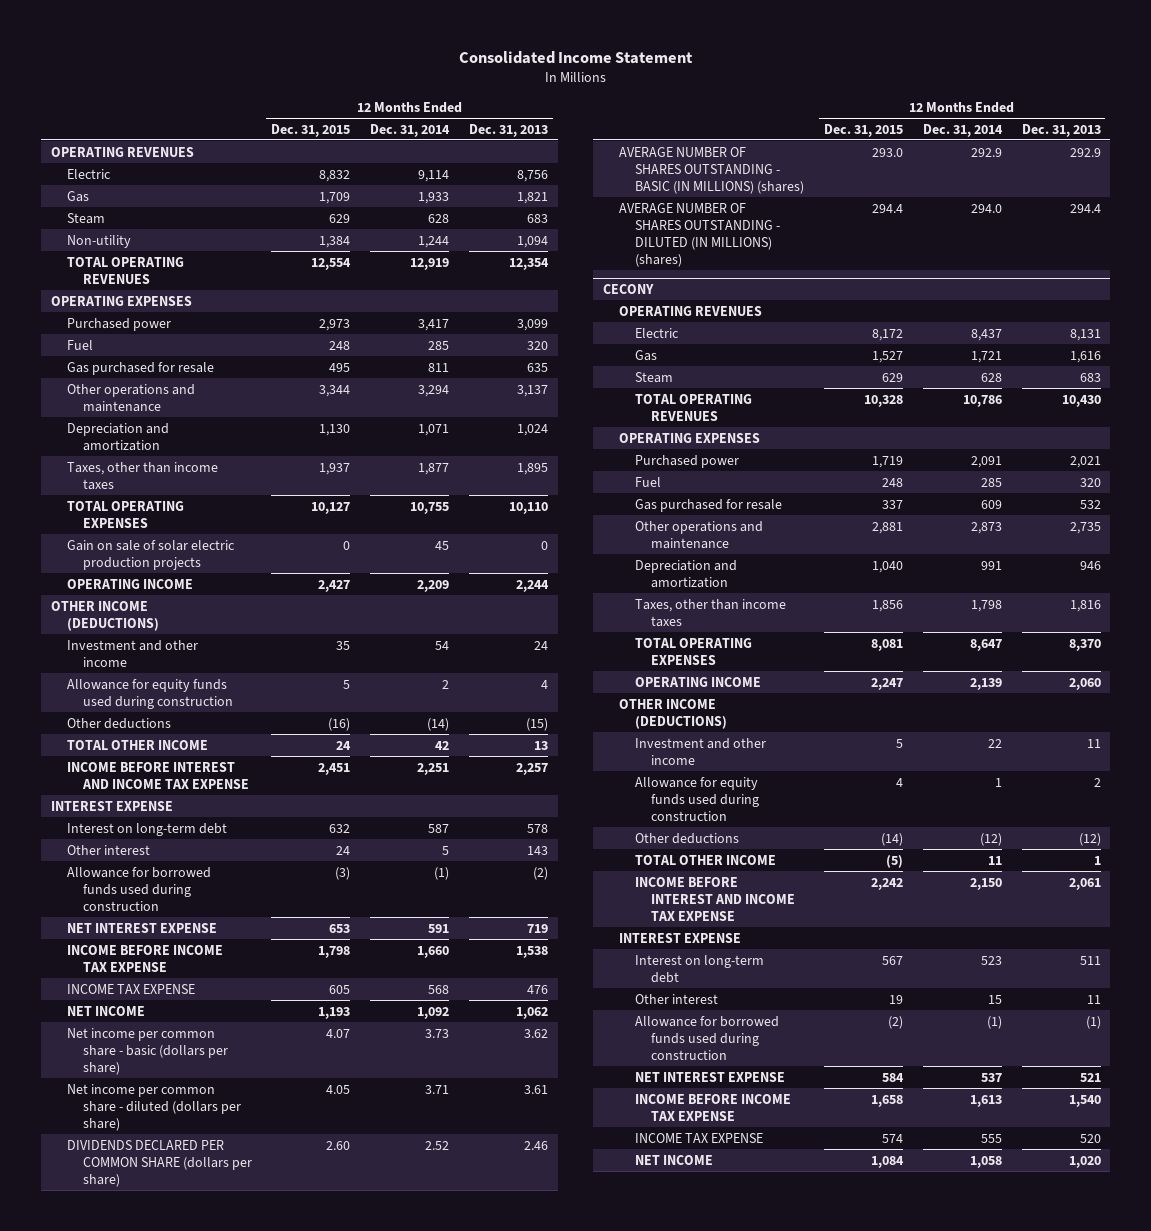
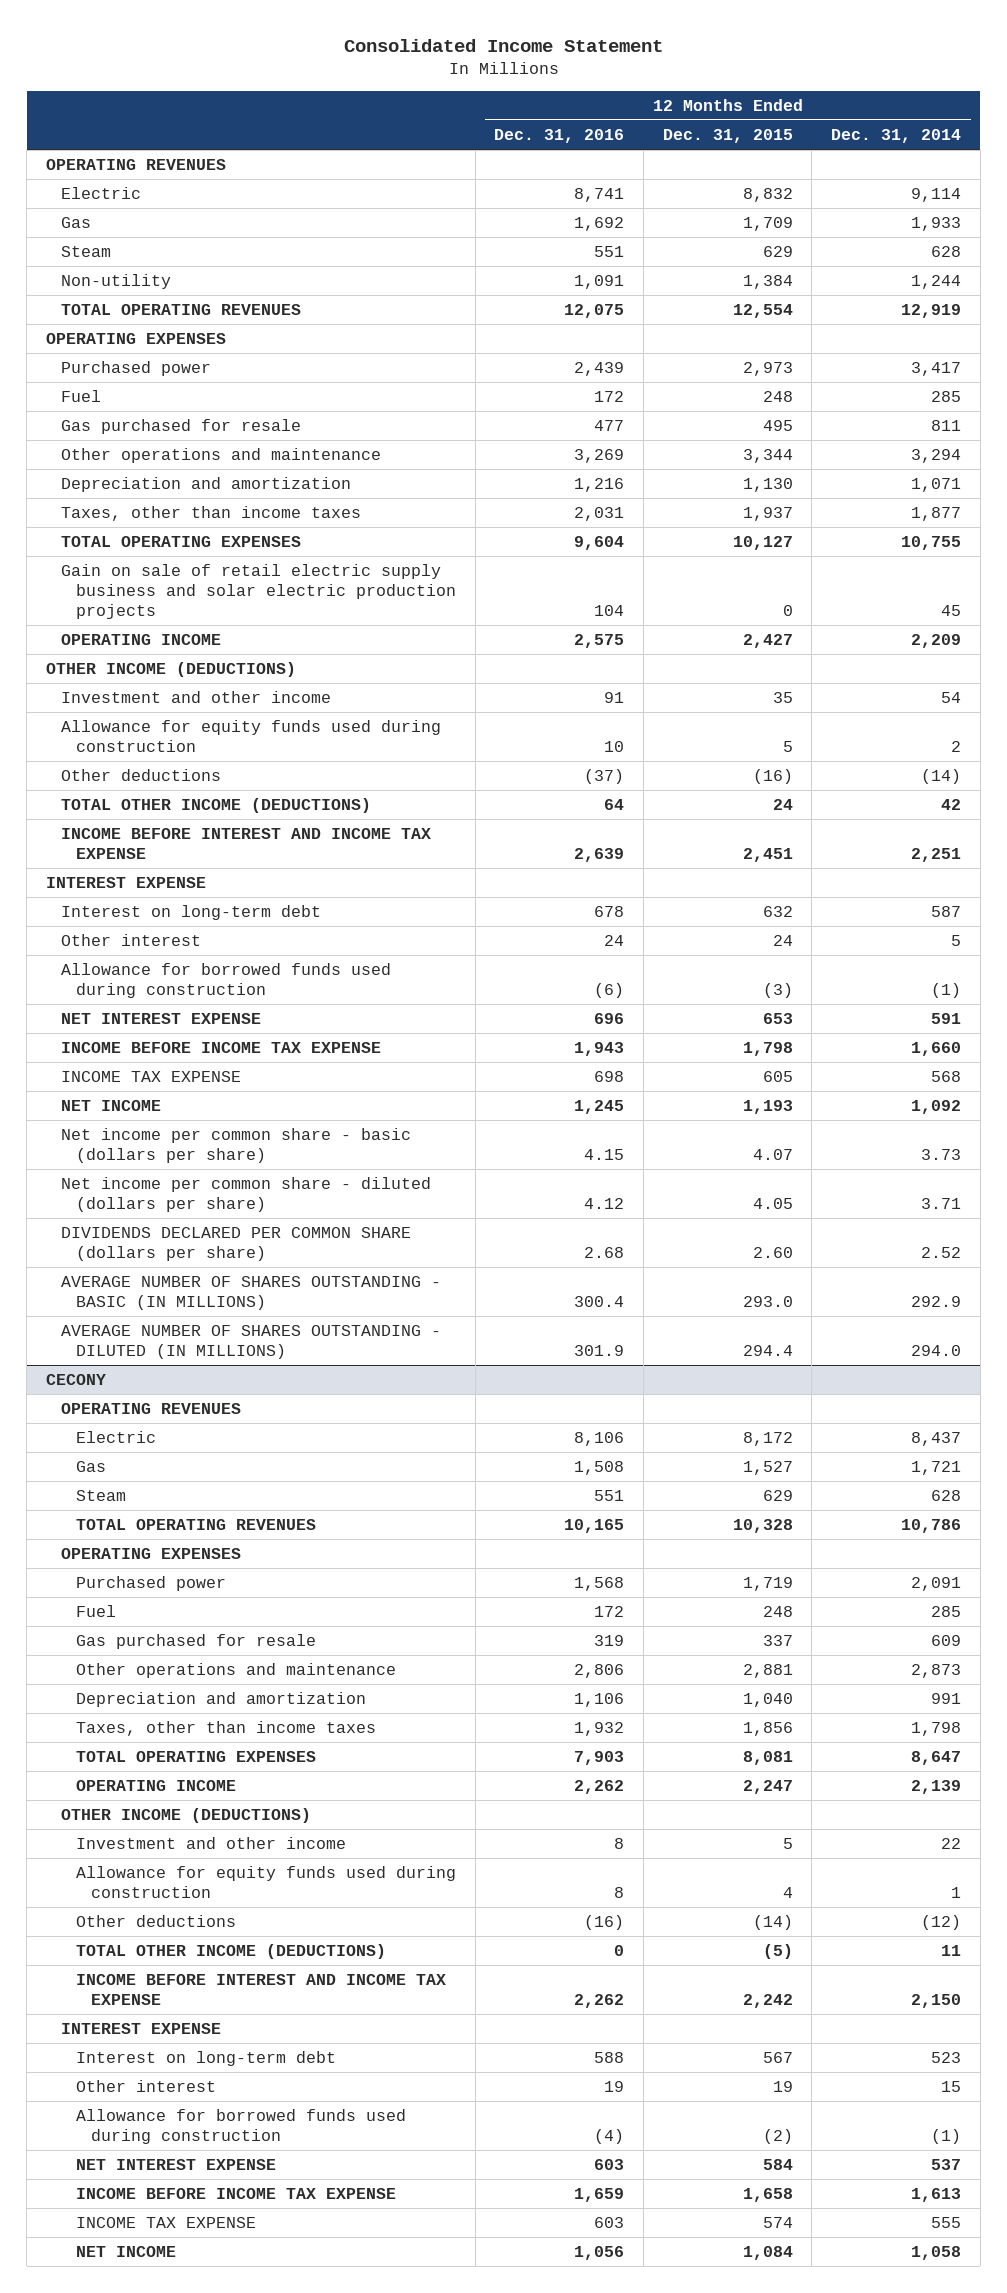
[469,123,549,137] Dec. 31, 2013 -> none
none -> [494,128,625,143] Dec. 31, 2016
[66,539,235,570] Gain on sale of solar electric production projects -> [60,564,456,619] Gain on sale of retail electric supply business and solar electric production projects
[66,739,208,750] TOTAL OTHER INCOME -> [60,798,371,814] TOTAL OTHER INCOME (DEDUCTIONS)
[619,146,804,194] AVERAGE NUMBER OF SHARES OUTSTANDING - BASIC (IN MILLIONS) (shares) -> [60,1276,441,1310] AVERAGE NUMBER OF SHARES OUTSTANDING - BASIC (IN MILLIONS)
[619,202,780,267] AVERAGE NUMBER OF SHARES OUTSTANDING - DILUTED (IN MILLIONS) (shares) -> [60,1325,441,1359] AVERAGE NUMBER OF SHARES OUTSTANDING - DILUTED (IN MILLIONS)
[634,854,776,865] TOTAL OTHER INCOME -> [75,1944,386,1960] TOTAL OTHER INCOME (DEDUCTIONS)

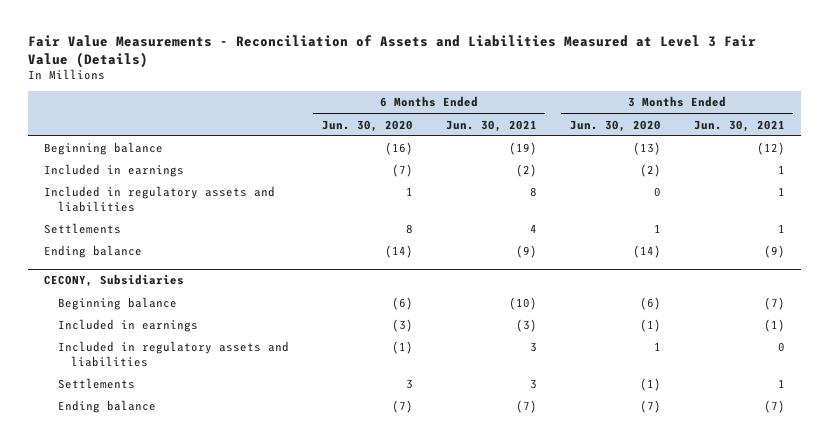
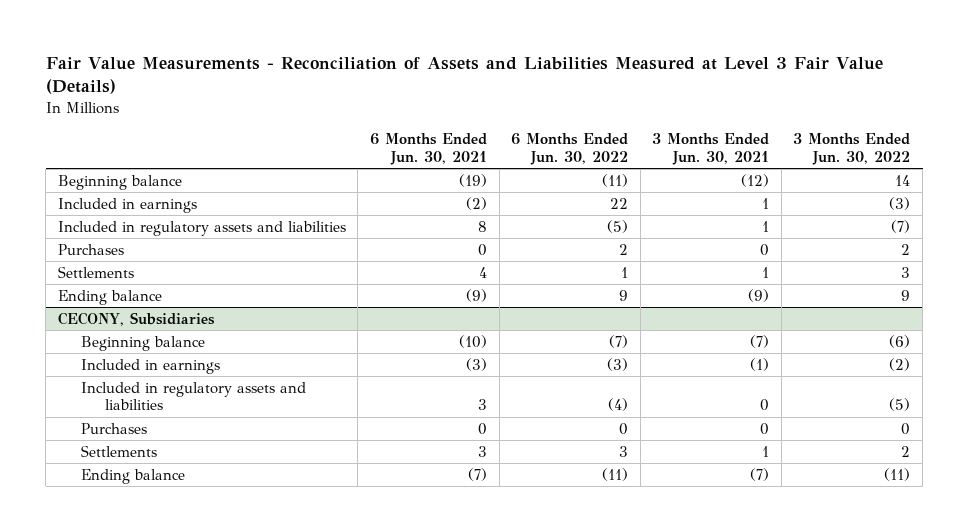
[321,119,413,132] Jun. 30, 2020 -> none
[569,119,661,132] Jun. 30, 2020 -> none
none -> [511,133,629,166] 6 Months Ended Jun. 30, 2022
none -> [793,133,911,166] 3 Months Ended Jun. 30, 2022
none -> [57,243,124,255] Purchases
none -> [81,422,148,434] Purchases

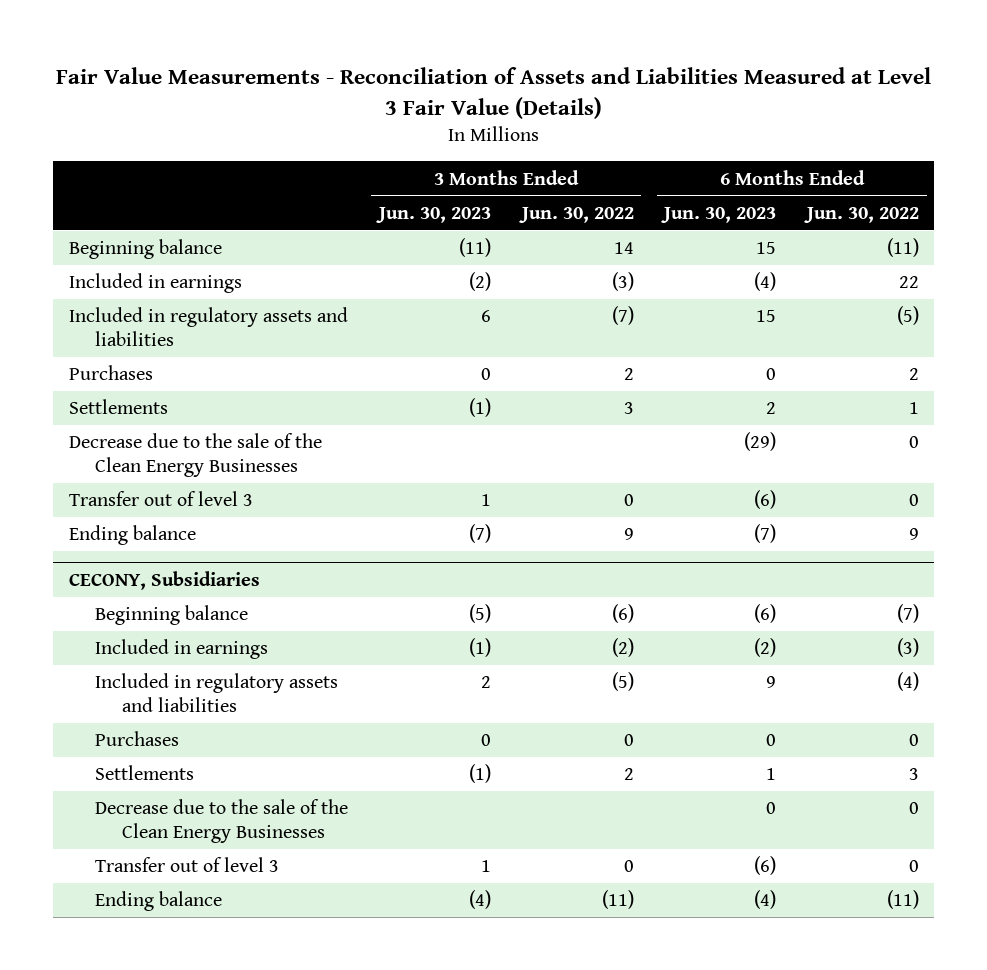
[370,133,488,166] 6 Months Ended Jun. 30, 2021 -> none
[652,133,770,166] 3 Months Ended Jun. 30, 2021 -> none
none -> [375,206,491,223] Jun. 30, 2023
none -> [661,206,777,223] Jun. 30, 2023
none -> [68,433,322,477] Decrease due to the sale of the Clean Energy Businesses
none -> [68,491,253,507] Transfer out of level 3
none -> [95,799,349,843] Decrease due to the sale of the Clean Energy Businesses
none -> [95,857,280,873] Transfer out of level 3

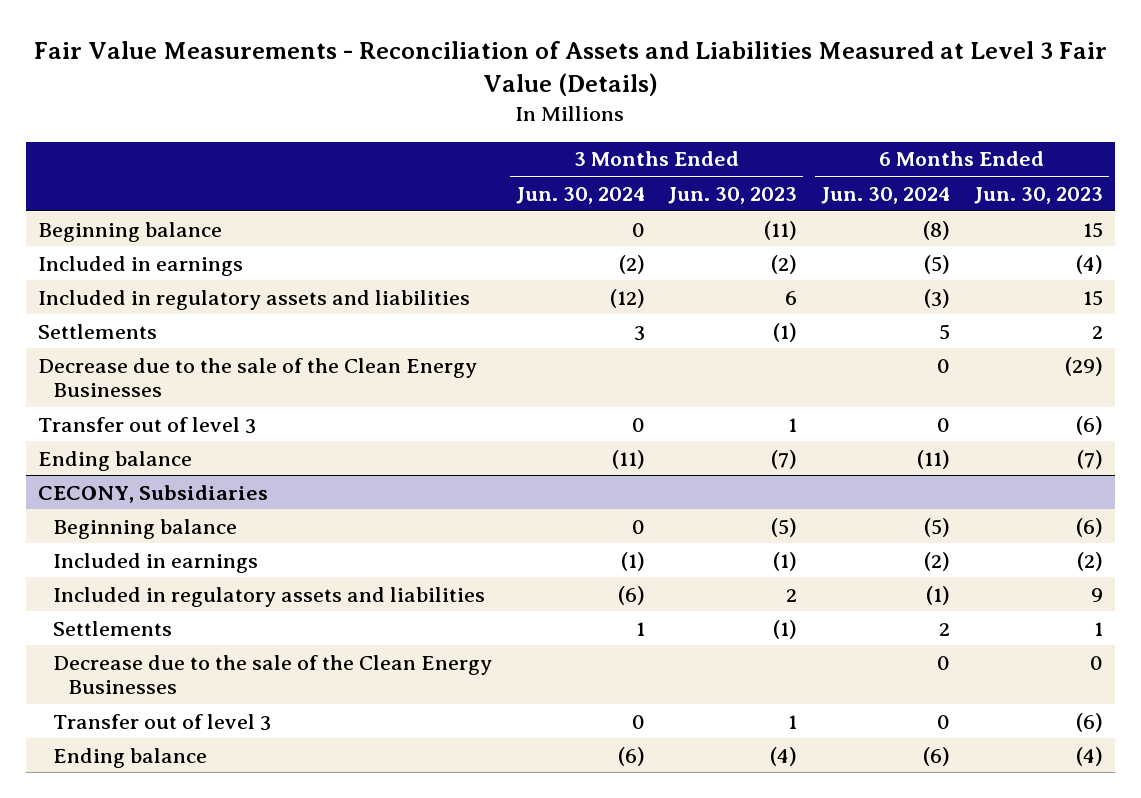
[518,206,634,223] Jun. 30, 2022 -> none
[803,206,919,223] Jun. 30, 2022 -> none
none -> [515,186,645,204] Jun. 30, 2024
none -> [821,186,951,204] Jun. 30, 2024
[68,365,153,381] Purchases -> none
[95,731,180,747] Purchases -> none

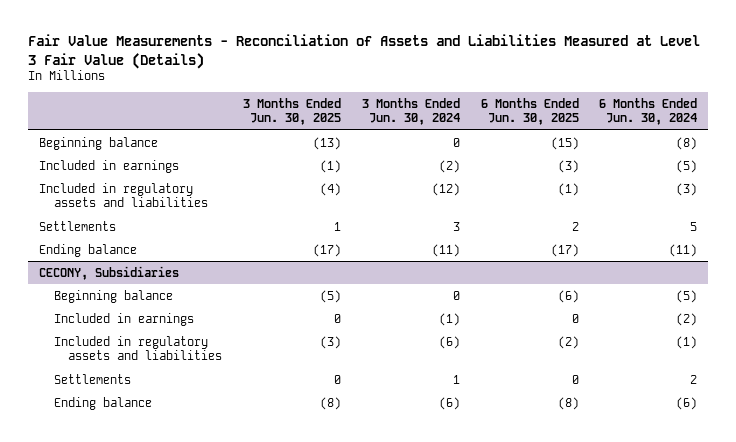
[668,186,798,204] Jun. 30, 2023 -> none
[973,186,1103,204] Jun. 30, 2023 -> none
none -> [243,97,342,126] 3 Months Ended Jun. 30, 2025
none -> [480,97,579,126] 6 Months Ended Jun. 30, 2025
[37,357,477,398] Decrease due to the sale of the Clean Energy Businesses -> none
[37,416,256,434] Transfer out of level 3 -> none
[53,654,493,695] Decrease due to the sale of the Clean Energy Businesses -> none
[53,713,272,731] Transfer out of level 3 -> none

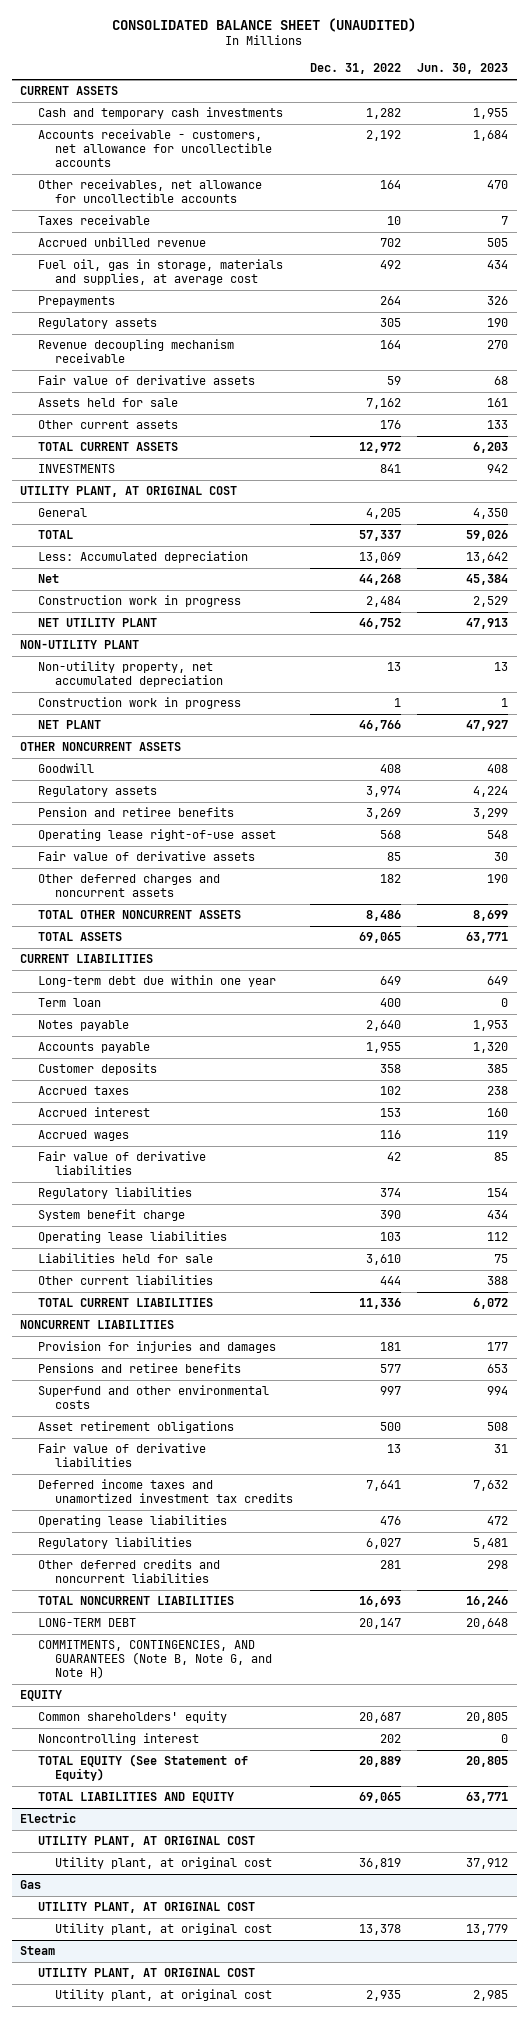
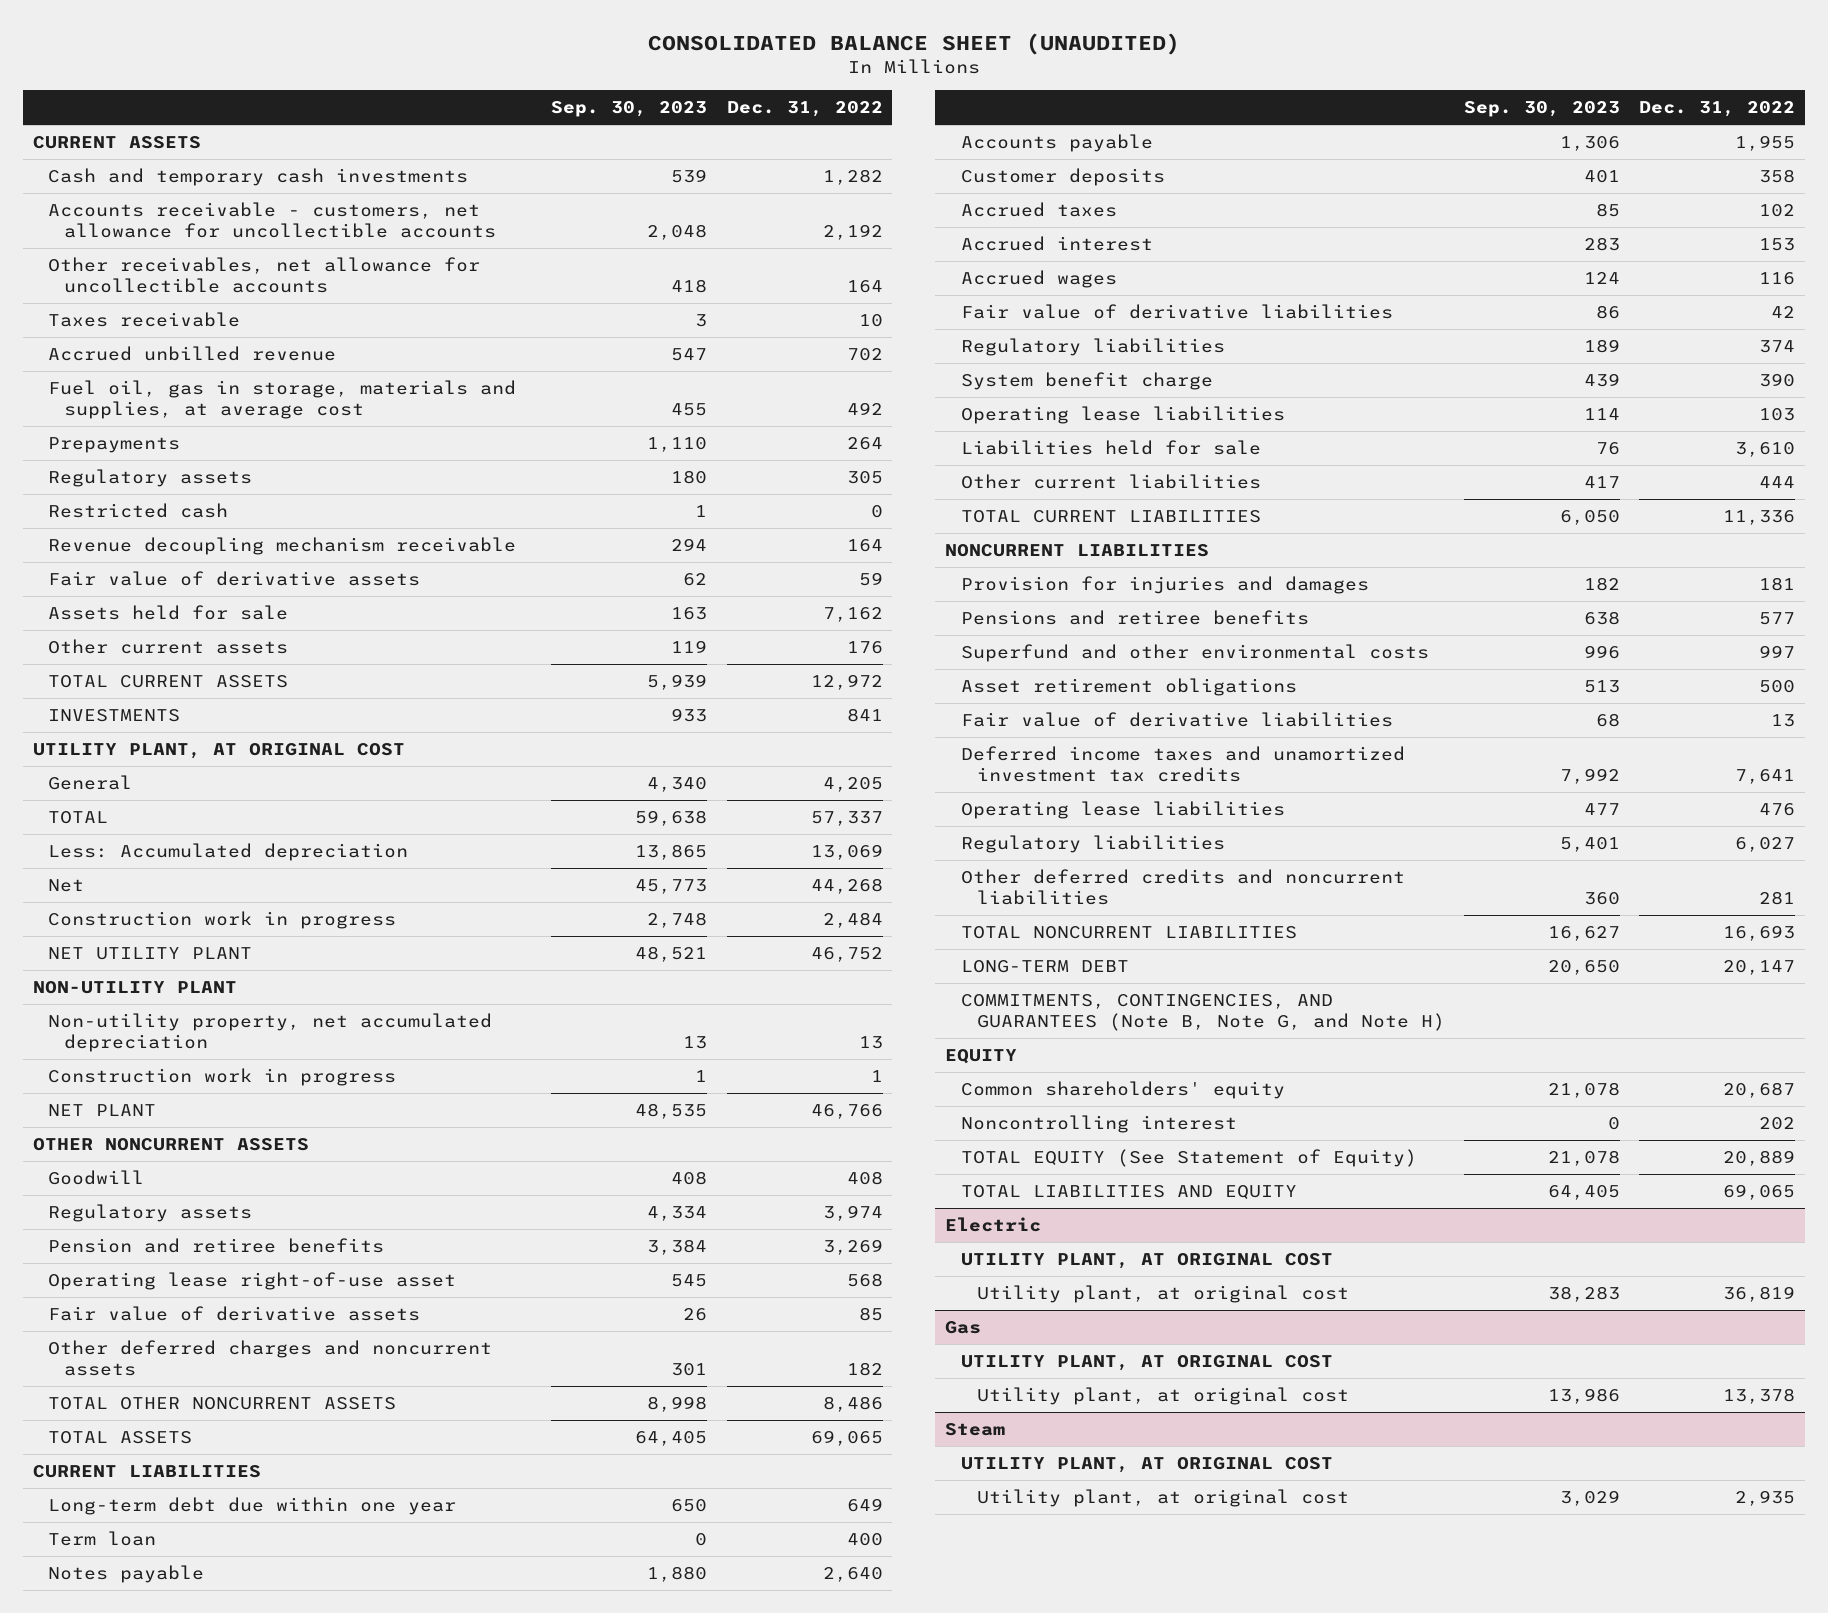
[417,63,509,75] Jun. 30, 2023 -> none
none -> [551,101,708,118] Sep. 30, 2023
none -> [48,503,229,519] Restricted cash

